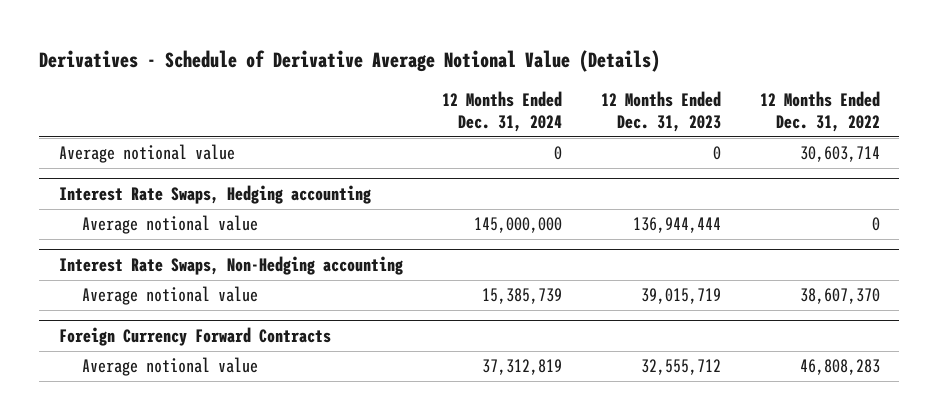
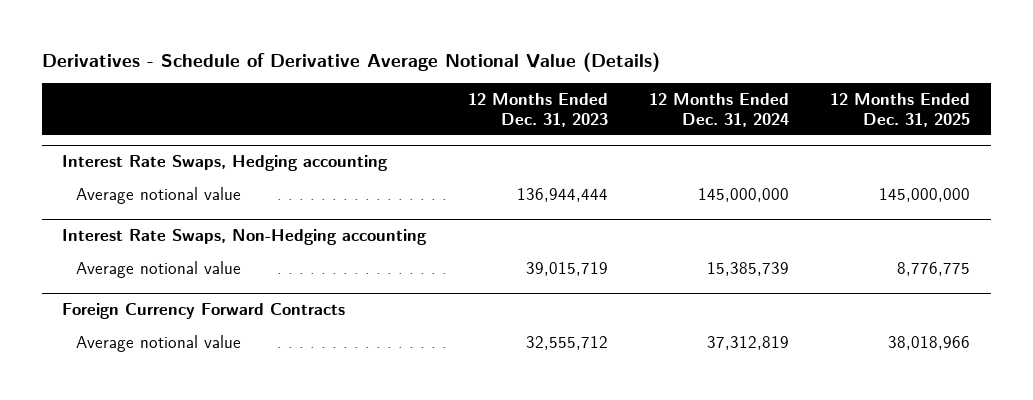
[759,91,880,132] 12 Months Ended Dec. 31, 2022 -> none
none -> [830,92,971,127] 12 Months Ended Dec. 31, 2025
[58,144,235,164] Average notional value -> none

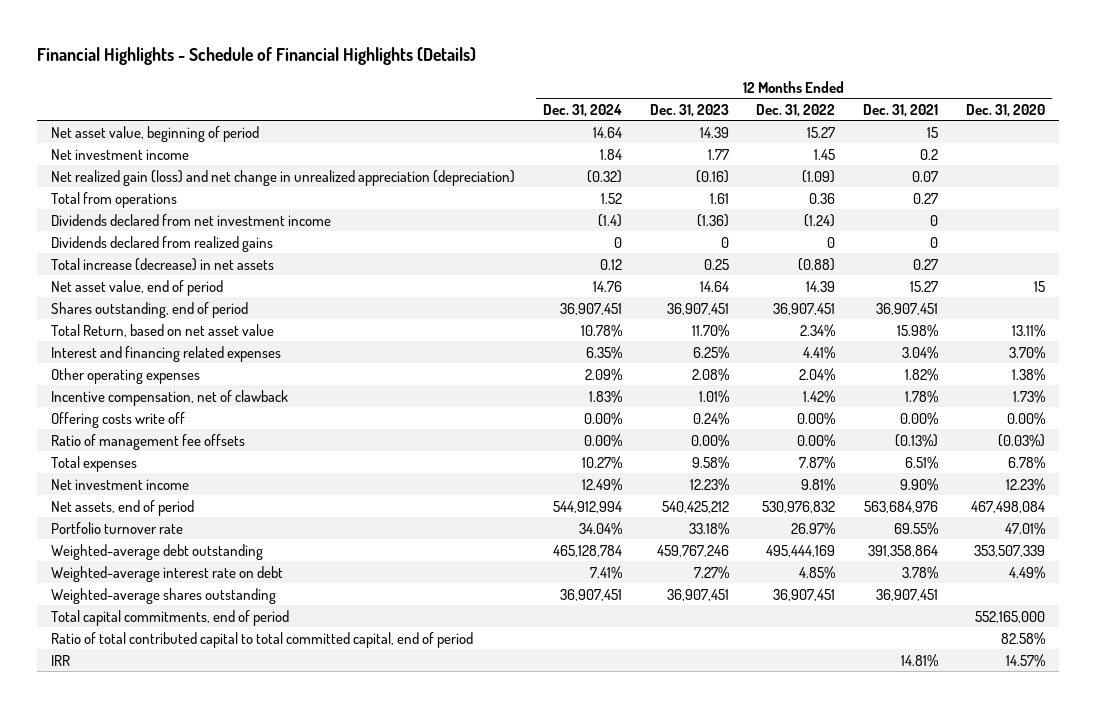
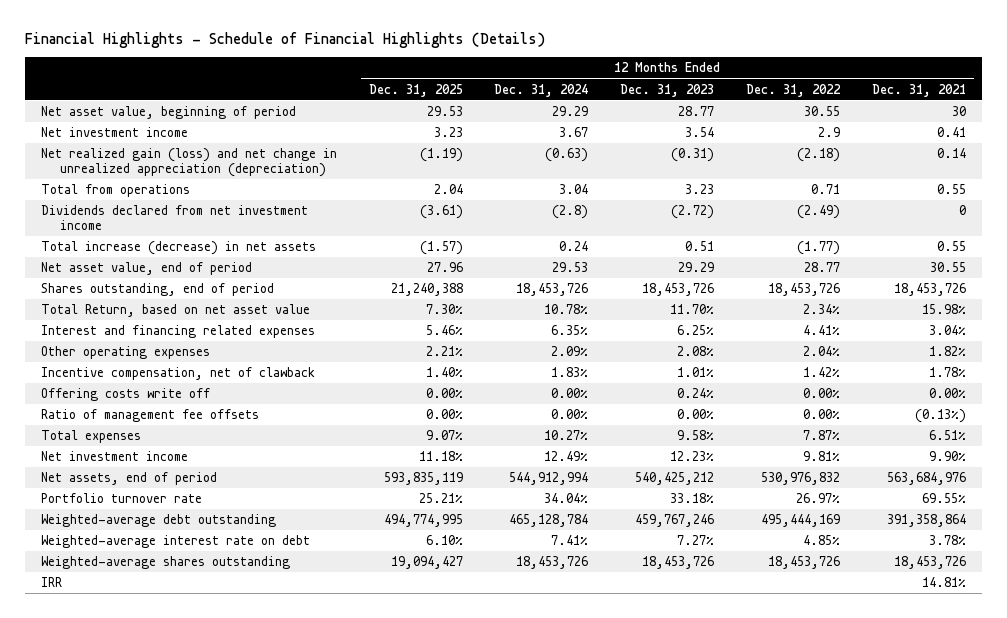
[965,103,1045,117] Dec. 31, 2020 -> none
none -> [368,83,463,97] Dec. 31, 2025
[51,235,274,252] Dividends declared from realized gains -> none
[592,126,622,138] 14.64 -> [552,106,589,117] 29.29
[699,126,729,138] 14.39 -> [678,106,715,117] 28.77
[807,126,836,138] 15.27 -> [804,106,841,117] 30.55
[927,126,939,138] 15 -> [952,106,967,117] 30
[599,148,622,160] 1.84 -> [559,127,589,138] 3.67
[707,148,729,160] 1.77 -> [685,127,715,138] 3.54
[814,148,836,160] 1.45 -> [818,127,841,138] 2.9
[920,148,939,160] 0.2 -> [937,127,967,138] 0.41
[586,169,622,183] (0.32) -> [545,148,589,163] (0.63)
[695,169,729,183] (0.16) -> [671,148,715,163] (0.31)
[802,169,836,183] (1.09) -> [797,148,841,163] (2.18)
[912,170,939,182] 0.07 -> [937,148,967,159] 0.14
[600,192,622,204] 1.52 -> [559,184,589,195] 3.04
[709,192,729,204] 1.61 -> [685,184,715,195] 3.23
[809,192,836,204] 0.36 -> [811,184,841,195] 0.71
[913,192,939,204] 0.27 -> [937,184,967,195] 0.55
[597,213,622,227] (1.4) -> [552,205,589,220] (2.8)
[696,213,729,227] (1.36) -> [671,205,715,220] (2.72)
[804,213,836,227] (1.24) -> [797,205,841,220] (2.49)
[599,258,622,270] 0.12 -> [559,241,589,252] 0.24
[703,258,729,270] 0.25 -> [685,241,715,252] 0.51
[798,257,836,271] (0.88) -> [797,241,841,256] (1.77)
[913,258,939,270] 0.27 -> [937,241,967,252] 0.55
[592,280,622,292] 14.76 -> [552,262,589,273] 29.53
[699,280,729,292] 14.64 -> [678,262,715,273] 29.29
[806,280,836,292] 14.39 -> [804,262,841,273] 28.77
[910,280,939,292] 15.27 -> [930,262,967,273] 30.55
[559,302,622,315] 36,907,451 -> [516,283,589,297] 18,453,726
[666,302,729,315] 36,907,451 -> [642,283,715,297] 18,453,726
[773,302,836,315] 36,907,451 -> [768,283,841,297] 18,453,726
[876,302,939,315] 36,907,451 -> [894,283,967,297] 18,453,726
[51,609,290,626] Total capital commitments, end of period -> none
[51,631,474,648] Ratio of total contributed capital to total committed capital, end of period -> none
[559,588,622,601] 36,907,451 -> [516,556,589,570] 18,453,726
[666,588,729,601] 36,907,451 -> [642,556,715,570] 18,453,726
[773,588,836,601] 36,907,451 -> [768,556,841,570] 18,453,726
[876,588,939,601] 36,907,451 -> [894,556,967,570] 18,453,726

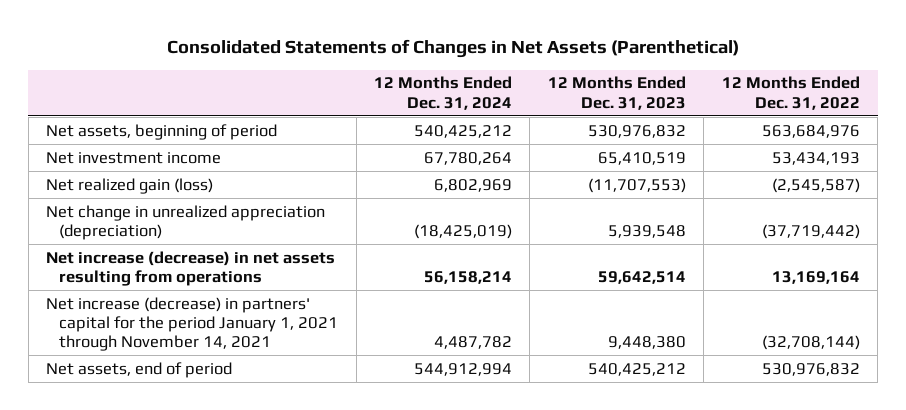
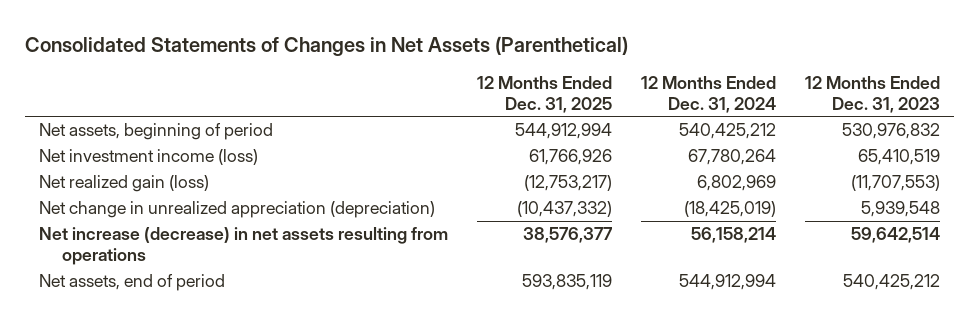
[721,76,860,110] 12 Months Ended Dec. 31, 2022 -> none
none -> [477,75,613,113] 12 Months Ended Dec. 31, 2025
[46,151,222,164] Net investment income -> [39,149,259,166] Net investment income (loss)
[46,296,339,352] Net increase (decrease) in partners' capital for the period January 1, 2021 through November 14, 2021 -> none

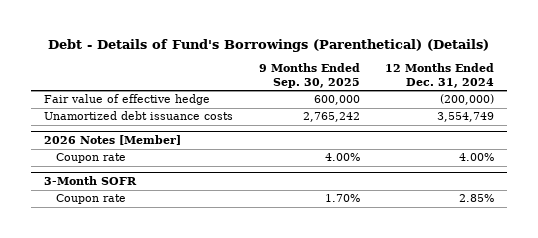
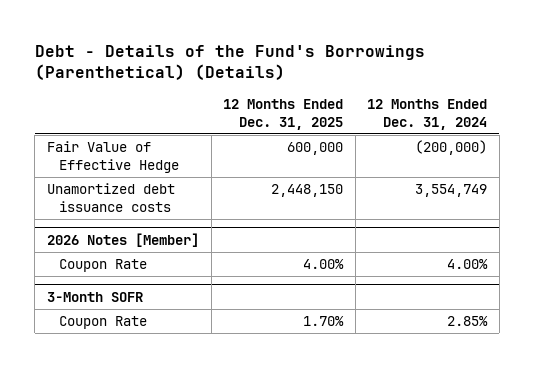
[48,38,490,52] Debt - Details of Fund's Borrowings (Parenthetical) (Details) -> [34,44,425,81] Debt - Details of the Fund's Borrowings (Parenthetical) (Details)
[258,63,360,89] 9 Months Ended Sep. 30, 2025 -> none
none -> [223,99,344,130] 12 Months Ended Dec. 31, 2025
[44,94,211,106] Fair value of effective hedge -> [46,141,180,173] Fair Value of Effective Hedge
[55,153,126,164] Coupon rate -> [59,259,148,273] Coupon Rate
[55,194,126,205] Coupon rate -> [59,316,148,330] Coupon Rate

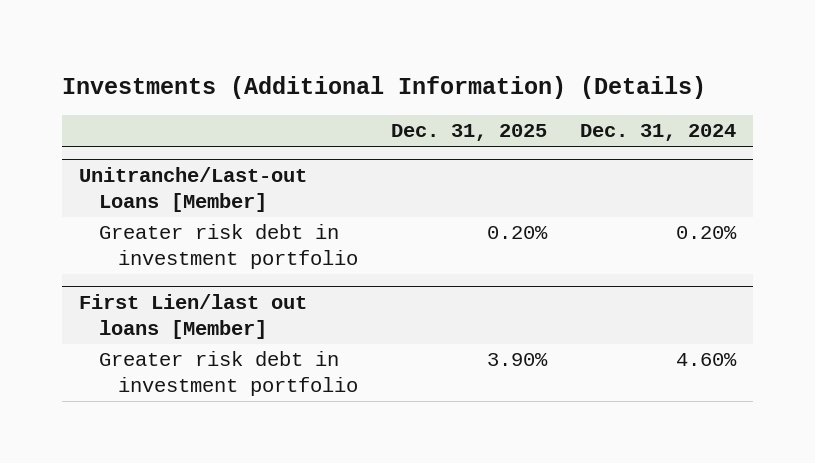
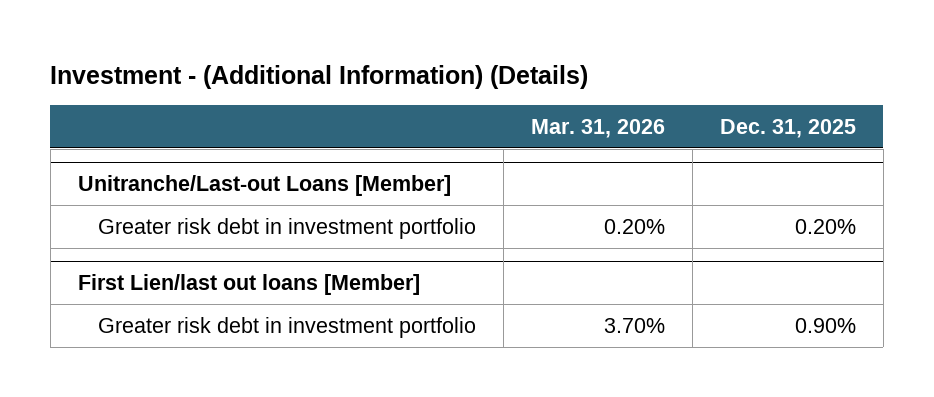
[62,76,707,100] Investments (Additional Information) (Details) -> [50,64,589,89] Investment - (Additional Information) (Details)
[580,124,737,142] Dec. 31, 2024 -> none
none -> [531,119,666,139] Mar. 31, 2026
[487,353,549,367] 3.90% -> [794,317,856,333] 0.90%

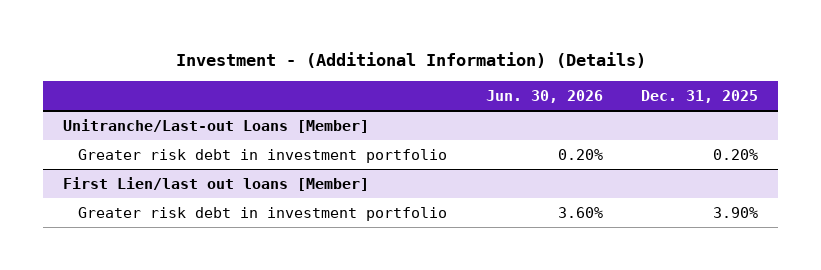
[531,119,666,139] Mar. 31, 2026 -> none
none -> [485,90,603,104] Jun. 30, 2026
[794,317,856,333] 0.90% -> [713,207,759,219] 3.90%

